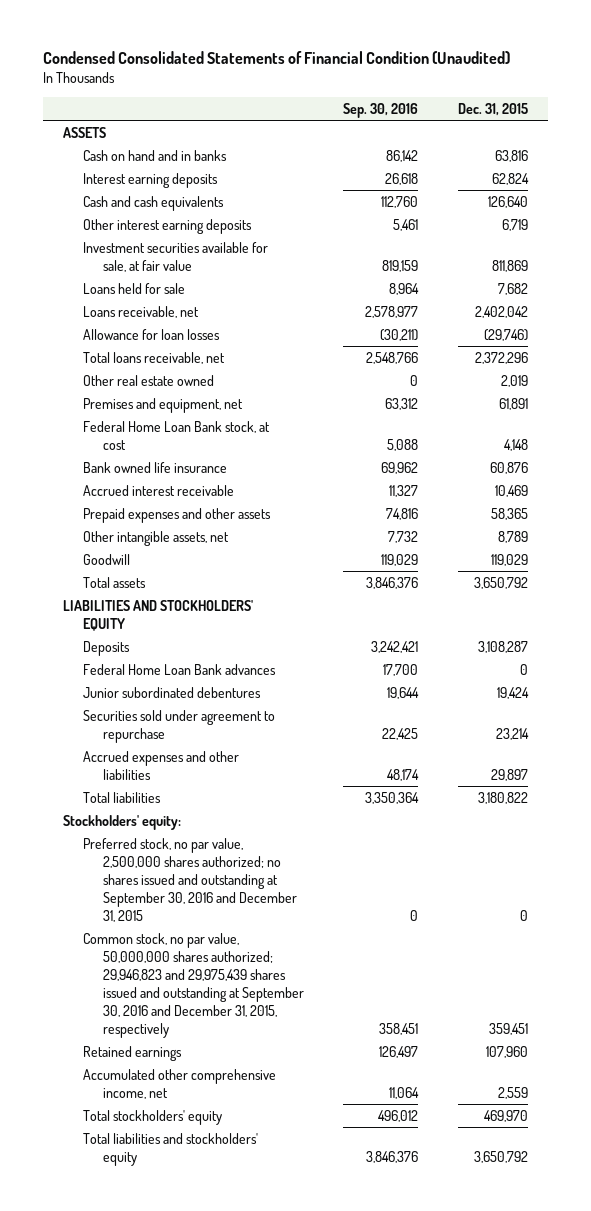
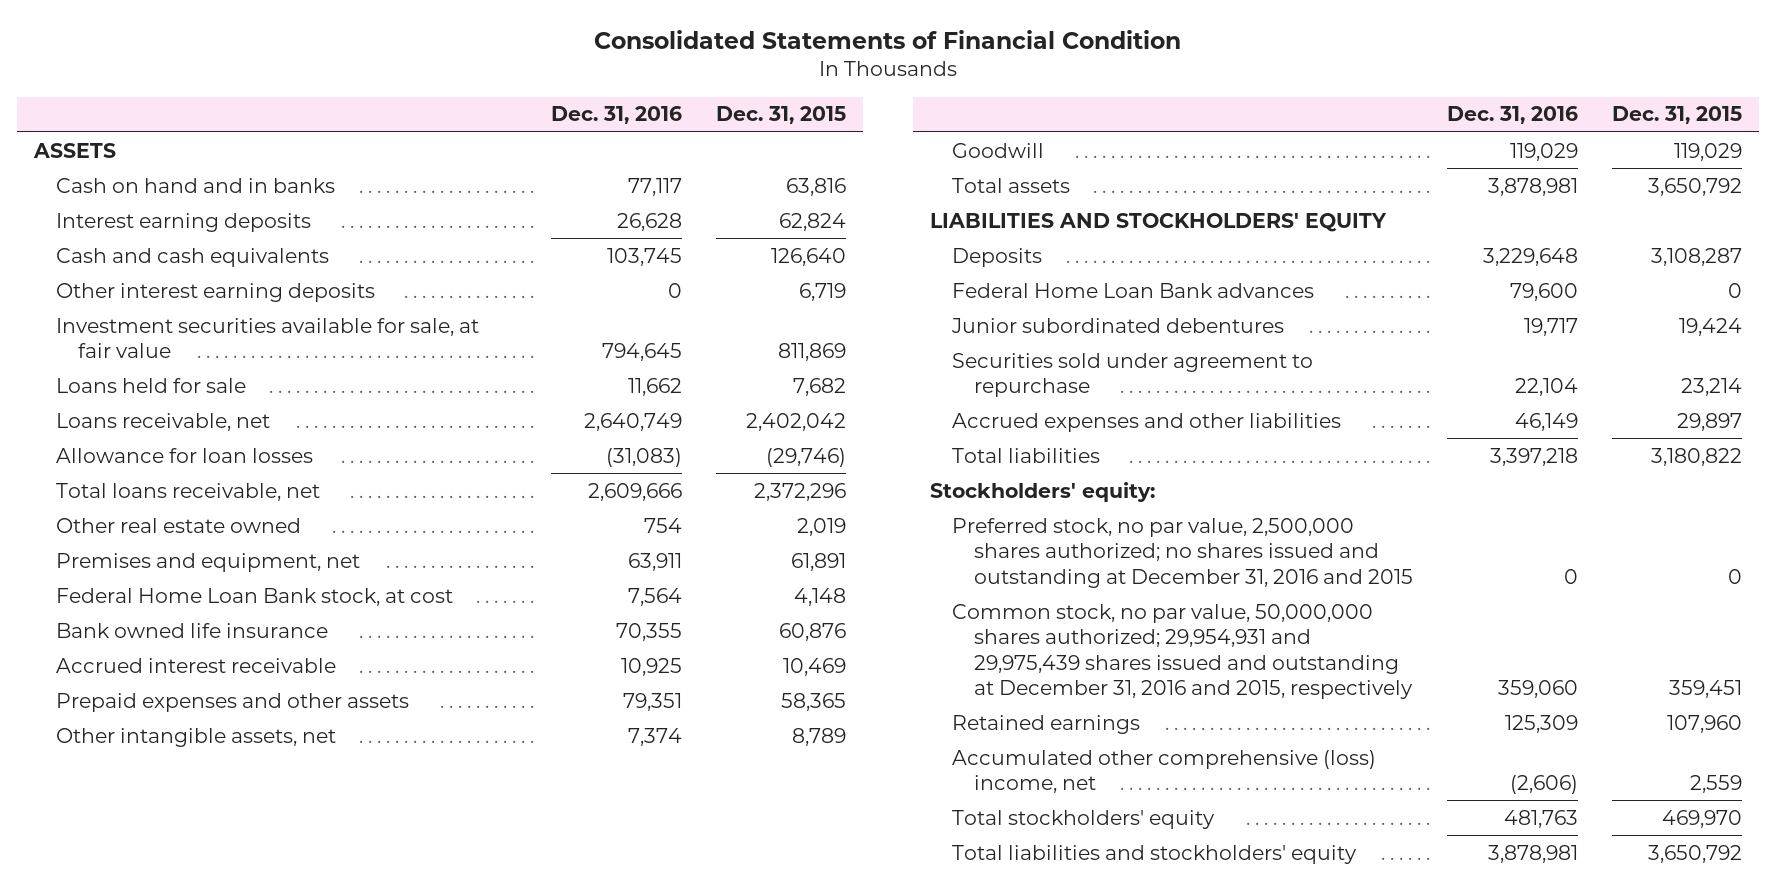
[42,51,510,65] Condensed Consolidated Statements of Financial Condition (Unaudited) -> [594,29,1182,49] Consolidated Statements of Financial Condition
[343,102,419,118] Sep. 30, 2016 -> none
none -> [550,106,682,125] Dec. 31, 2016
[82,837,297,922] Preferred stock, no par value, 2,500,000 shares authorized; no shares issued and outstanding at September 30, 2016 and December 31, 2015 -> [952,517,1413,588] Preferred stock, no par value, 2,500,000 shares authorized; no shares issued and outstanding at December 31, 2016 and 2015
[82,932,304,1038] Common stock, no par value, 50,000,000 shares authorized; 29,946,823 and 29,975,439 shares issued and outstanding at September 30, 2016 and December 31, 2015, respectively -> [952,603,1413,699] Common stock, no par value, 50,000,000 shares authorized; 29,954,931 and 29,975,439 shares issued and outstanding at December 31, 2016 and 2015, respectively
[82,1068,276,1099] Accumulated other comprehensive income, net -> [952,749,1377,794] Accumulated other comprehensive (loss) income, net

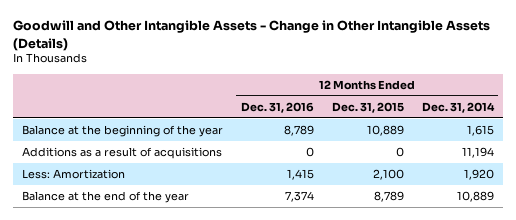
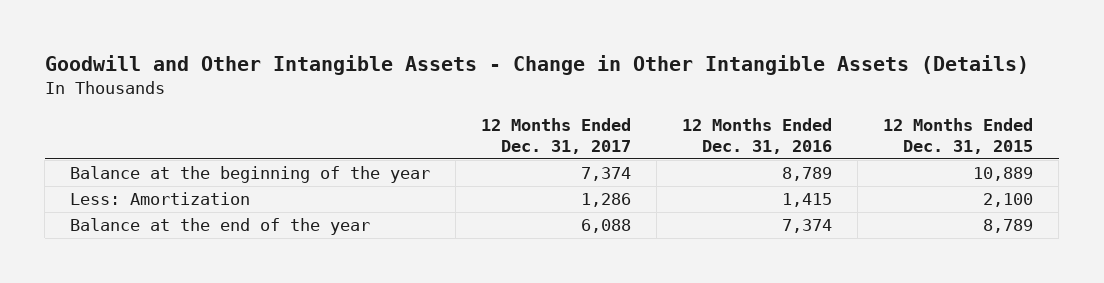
[421,101,495,113] Dec. 31, 2014 -> none
none -> [481,117,632,154] 12 Months Ended Dec. 31, 2017
[22,147,223,160] Additions as a result of acquisitions -> none

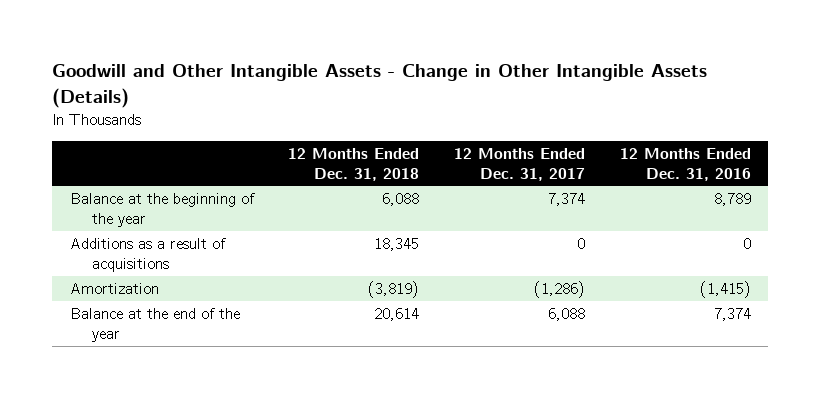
[883,117,1034,154] 12 Months Ended Dec. 31, 2015 -> none
none -> [288,148,420,181] 12 Months Ended Dec. 31, 2018
none -> [69,238,226,272] Additions as a result of acquisitions
[70,192,251,206] Less: Amortization -> [69,283,159,295] Amortization
[581,193,632,208] 1,286 -> [534,281,586,299] (1,286)
[782,193,833,208] 1,415 -> [700,281,752,299] (1,415)

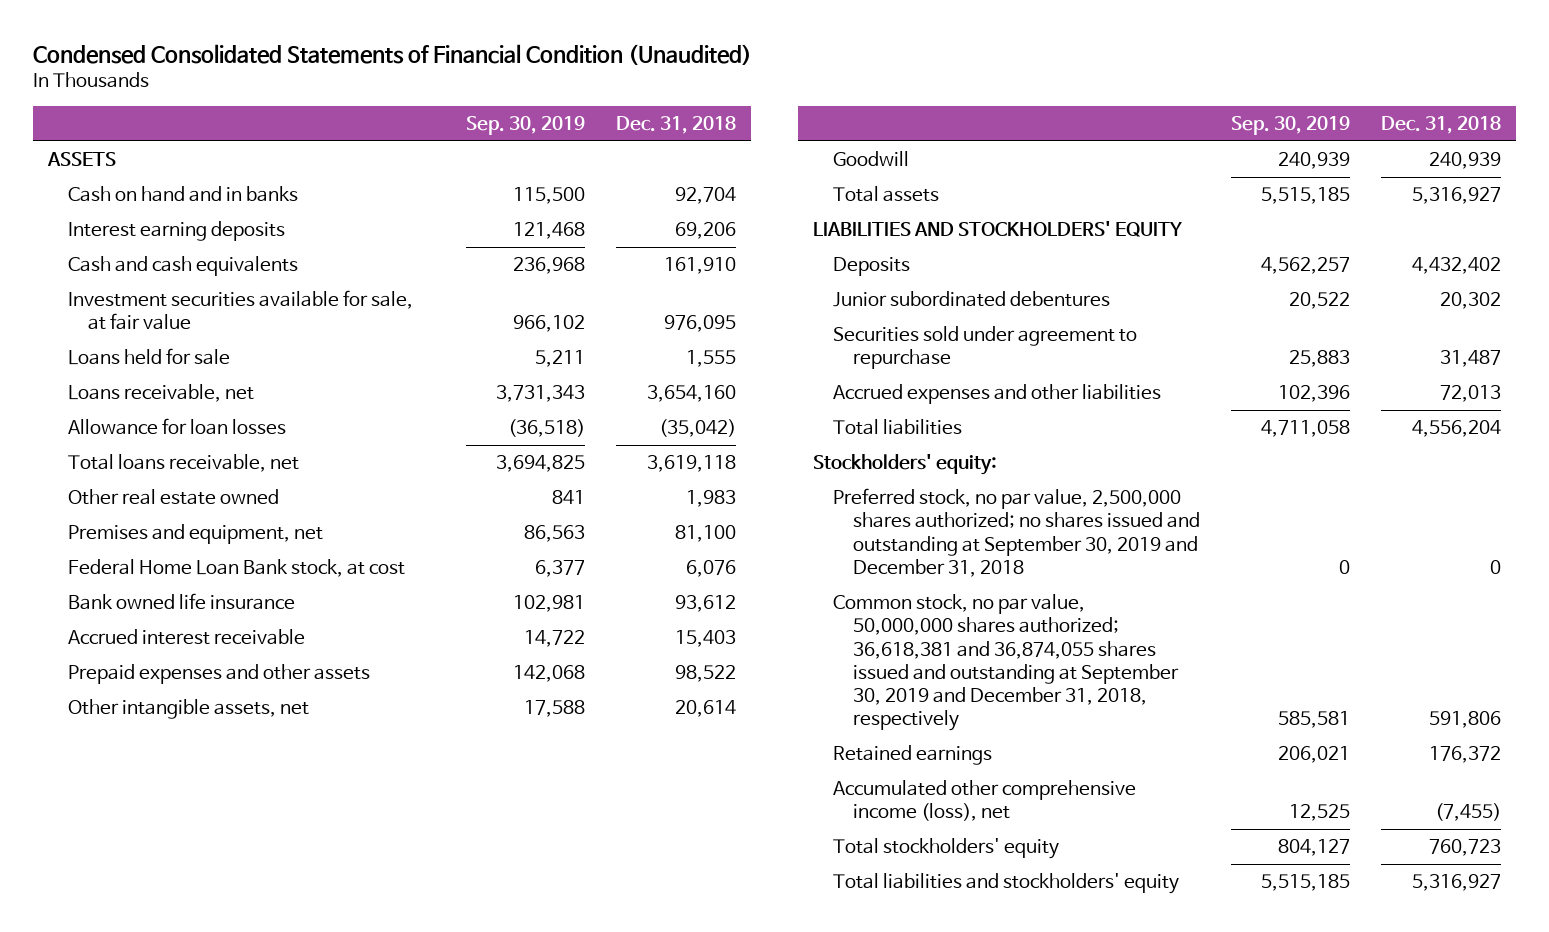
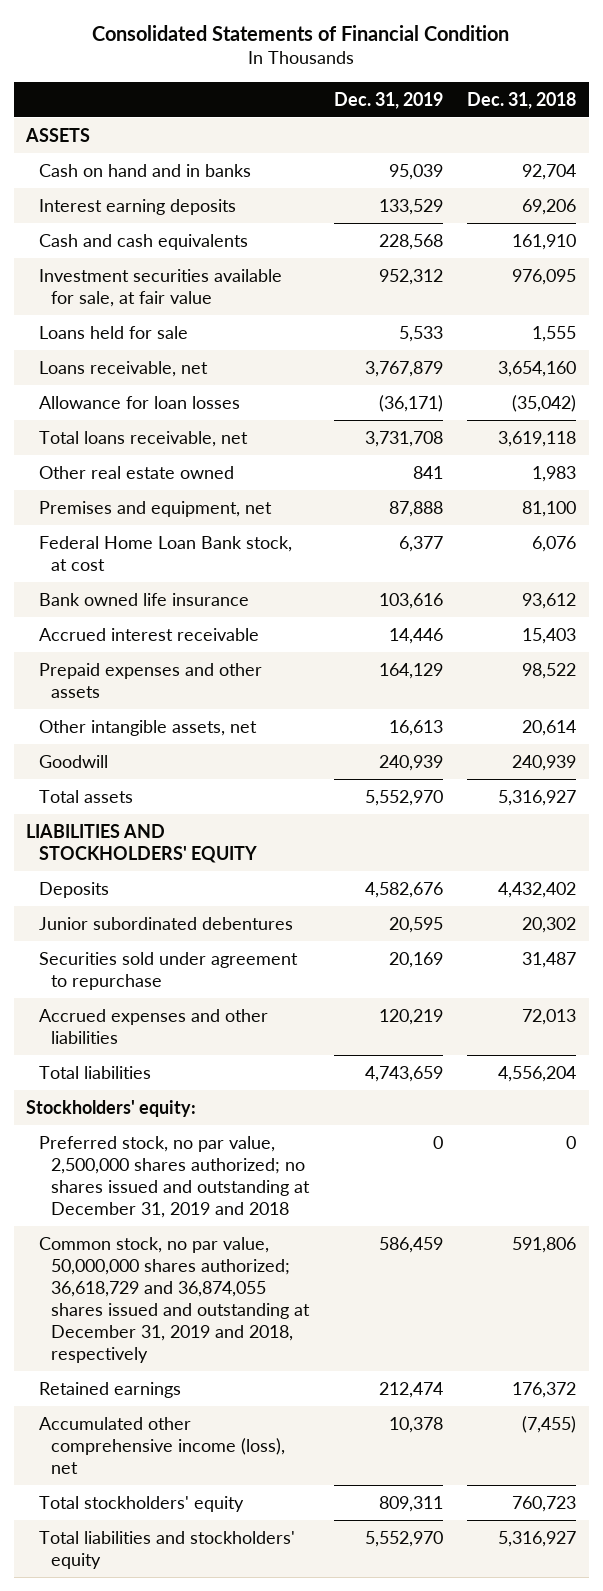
[32,43,752,65] Condensed Consolidated Statements of Financial Condition (Unaudited) -> [92,24,510,41] Consolidated Statements of Financial Condition
[465,115,585,135] Sep. 30, 2019 -> none
none -> [333,91,443,109] Dec. 31, 2019
[833,488,1201,577] Preferred stock, no par value, 2,500,000 shares authorized; no shares issued and outstanding at September 30, 2019 and December 31, 2018 -> [38,1135,311,1218] Preferred stock, no par value, 2,500,000 shares authorized; no shares issued and outstanding at December 31, 2019 and 2018
[833,594,1180,732] Common stock, no par value, 50,000,000 shares authorized; 36,618,381 and 36,874,055 shares issued and outstanding at September 30, 2019 and December 31, 2018, respectively -> [38,1236,311,1364] Common stock, no par value, 50,000,000 shares authorized; 36,618,729 and 36,874,055 shares issued and outstanding at December 31, 2019 and 2018, respectively

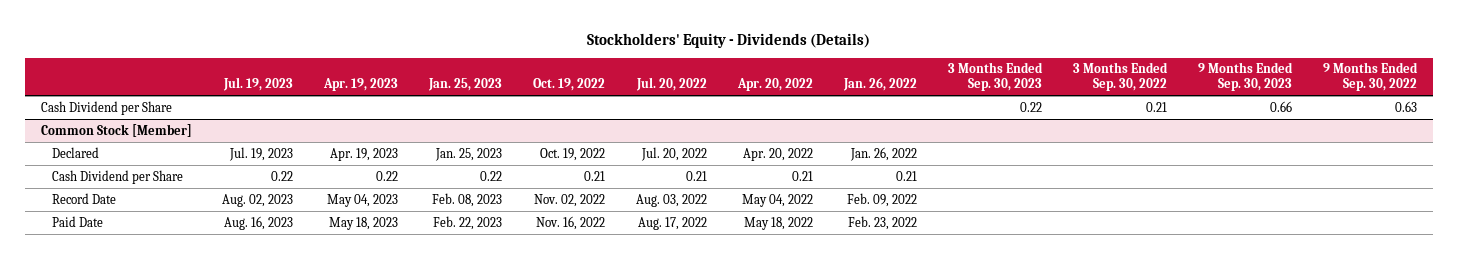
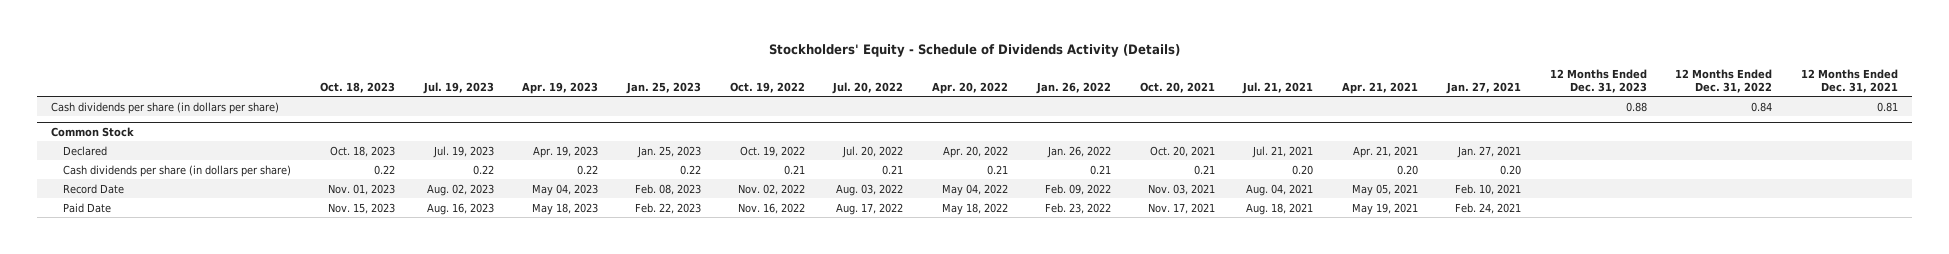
[586,32,870,48] Stockholders' Equity - Dividends (Details) -> [768,43,1180,57] Stockholders' Equity - Schedule of Dividends Activity (Details)
[948,62,1044,92] 3 Months Ended Sep. 30, 2023 -> none
[1073,62,1169,92] 3 Months Ended Sep. 30, 2022 -> none
[1198,62,1294,92] 9 Months Ended Sep. 30, 2023 -> none
[1323,62,1419,92] 9 Months Ended Sep. 30, 2022 -> none
none -> [319,81,395,93] Oct. 18, 2023
none -> [1139,81,1215,93] Oct. 20, 2021
none -> [1242,81,1314,94] Jul. 21, 2021
none -> [1342,81,1419,94] Apr. 21, 2021
none -> [1445,81,1521,94] Jan. 27, 2021
none -> [1549,69,1647,93] 12 Months Ended Dec. 31, 2023
none -> [1675,69,1773,93] 12 Months Ended Dec. 31, 2022
none -> [1801,69,1899,93] 12 Months Ended Dec. 31, 2021
[40,100,172,115] Cash Dividend per Share -> [51,101,280,114] Cash dividends per share (in dollars per share)
[40,123,192,137] Common Stock [Member] -> [51,126,135,137] Common Stock
[51,169,183,184] Cash Dividend per Share -> [63,164,292,177] Cash dividends per share (in dollars per share)

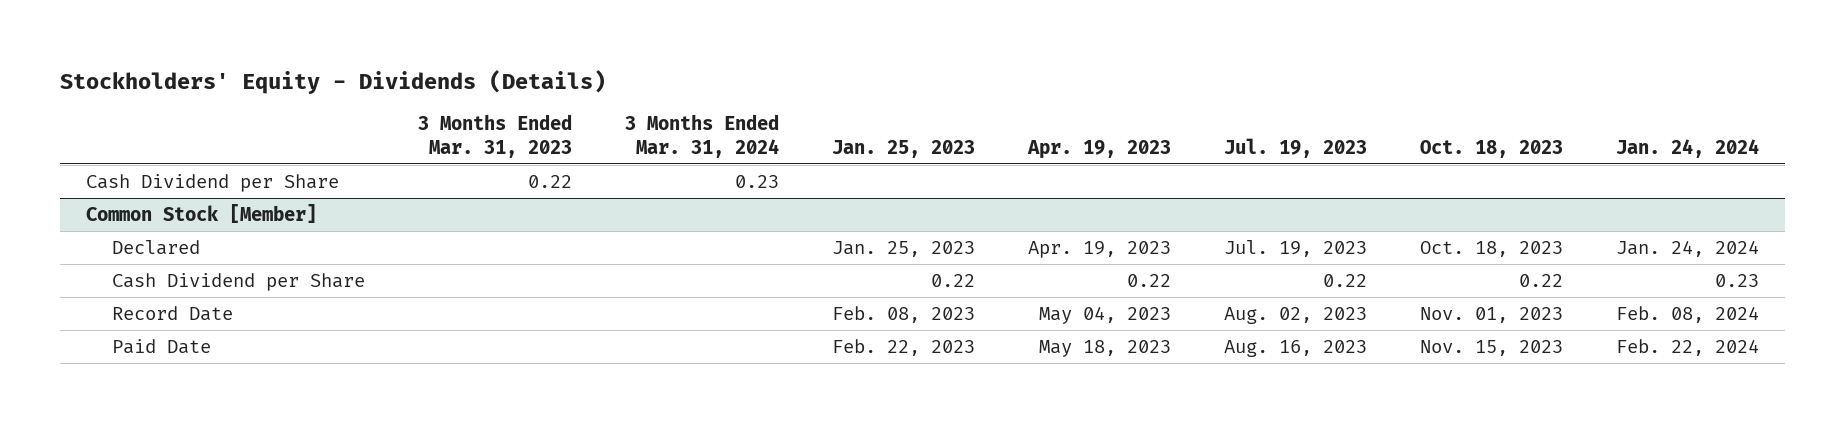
[768,43,1180,57] Stockholders' Equity - Schedule of Dividends Activity (Details) -> [59,69,606,94] Stockholders' Equity - Dividends (Details)
[729,81,805,93] Oct. 19, 2022 -> none
[832,81,904,94] Jul. 20, 2022 -> none
[932,81,1009,94] Apr. 20, 2022 -> none
[1035,81,1111,94] Jan. 26, 2022 -> none
[1139,81,1215,93] Oct. 20, 2021 -> none
[1242,81,1314,94] Jul. 21, 2021 -> none
[1342,81,1419,94] Apr. 21, 2021 -> none
[1445,81,1521,94] Jan. 27, 2021 -> none
[1549,69,1647,93] 12 Months Ended Dec. 31, 2023 -> none
[1675,69,1773,93] 12 Months Ended Dec. 31, 2022 -> none
[1801,69,1899,93] 12 Months Ended Dec. 31, 2021 -> none
none -> [418,114,573,159] 3 Months Ended Mar. 31, 2023
none -> [625,114,780,159] 3 Months Ended Mar. 31, 2024
none -> [1615,139,1759,159] Jan. 24, 2024
[51,101,280,114] Cash dividends per share (in dollars per share) -> [86,173,340,192] Cash Dividend per Share
[51,126,135,137] Common Stock -> [86,203,318,223] Common Stock [Member]
[63,164,292,177] Cash dividends per share (in dollars per share) -> [112,272,366,291] Cash Dividend per Share

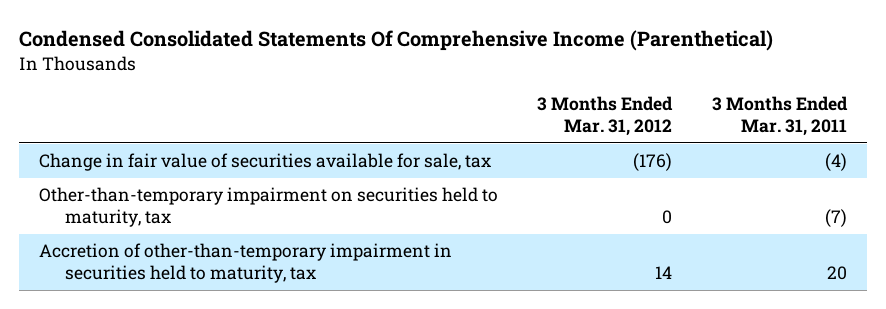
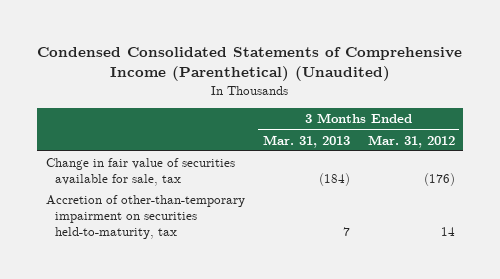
[18,29,773,51] Condensed Consolidated Statements Of Comprehensive Income (Parenthetical) -> [37,46,463,82] Condensed Consolidated Statements of Comprehensive Income (Parenthetical) (Unaudited)
[711,96,848,137] 3 Months Ended Mar. 31, 2011 -> none
none -> [262,134,350,148] Mar. 31, 2013
[38,187,498,228] Other-than-temporary impairment on securities held to maturity, tax -> none
[38,243,452,284] Accretion of other-than-temporary impairment in securities held to maturity, tax -> [45,195,245,240] Accretion of other-than-temporary impairment on securities held-to-maturity, tax

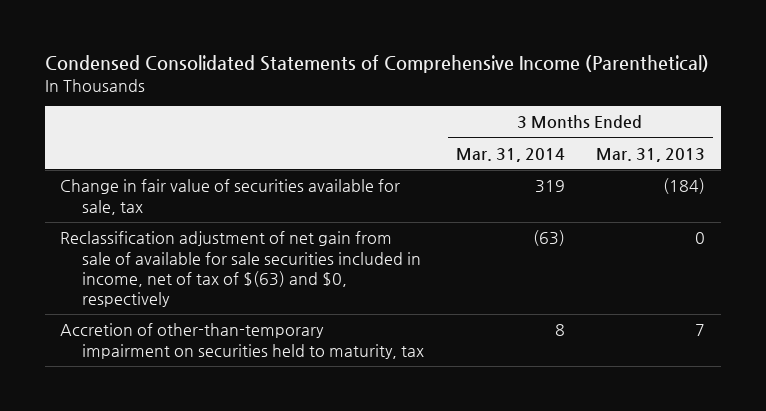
[37,46,463,82] Condensed Consolidated Statements of Comprehensive Income (Parenthetical) (Unaudited) -> [44,55,709,74] Condensed Consolidated Statements of Comprehensive Income (Parenthetical)
[367,134,455,148] Mar. 31, 2012 -> none
none -> [455,147,565,162] Mar. 31, 2014
none -> [60,231,422,308] Reclassification adjustment of net gain from sale of available for sale securities included in income, net of tax of $(63) and $0, respectively
[45,195,245,240] Accretion of other-than-temporary impairment on securities held-to-maturity, tax -> [60,323,425,359] Accretion of other-than-temporary impairment on securities held to maturity, tax

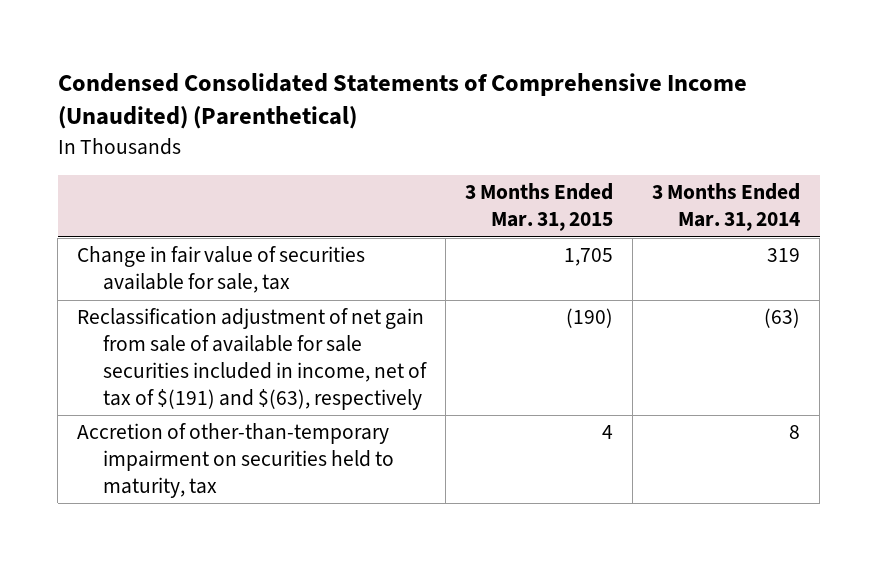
[44,55,709,74] Condensed Consolidated Statements of Comprehensive Income (Parenthetical) -> [57,73,747,130] Condensed Consolidated Statements of Comprehensive Income (Unaudited) (Parenthetical)
[596,147,706,162] Mar. 31, 2013 -> none
none -> [464,183,613,232] 3 Months Ended Mar. 31, 2015
[60,231,422,308] Reclassification adjustment of net gain from sale of available for sale securities included in income, net of tax of $(63) and $0, respectively -> [77,308,427,410] Reclassification adjustment of net gain from sale of available for sale securities included in income, net of tax of $(191) and $(63), respectively

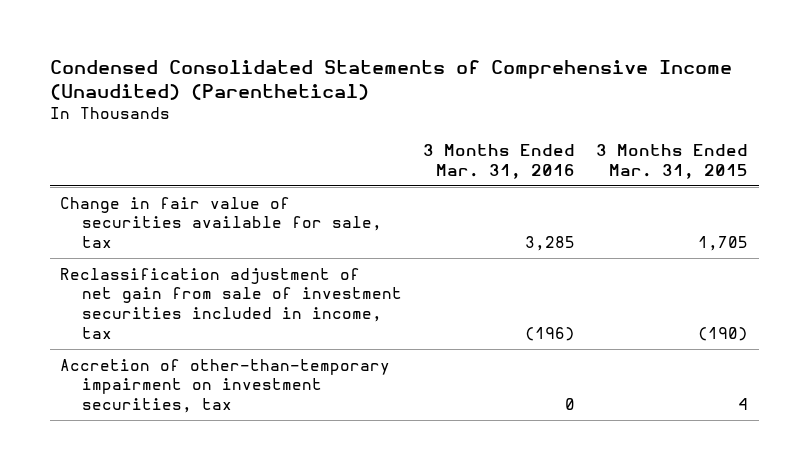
[652,183,801,232] 3 Months Ended Mar. 31, 2014 -> none
none -> [423,144,576,180] 3 Months Ended Mar. 31, 2016
[77,308,427,410] Reclassification adjustment of net gain from sale of available for sale securities included in income, net of tax of $(191) and $(63), respectively -> [60,267,402,339] Reclassification adjustment of net gain from sale of investment securities included in income, tax
[77,423,394,499] Accretion of other-than-temporary impairment on securities held to maturity, tax -> [60,358,391,414] Accretion of other-than-temporary impairment on investment securities, tax

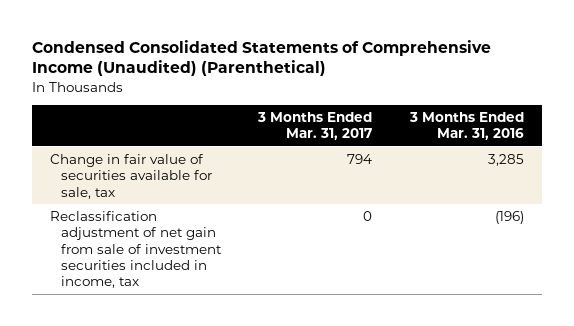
[596,144,749,180] 3 Months Ended Mar. 31, 2015 -> none
none -> [257,112,373,141] 3 Months Ended Mar. 31, 2017
[60,358,391,414] Accretion of other-than-temporary impairment on investment securities, tax -> none

